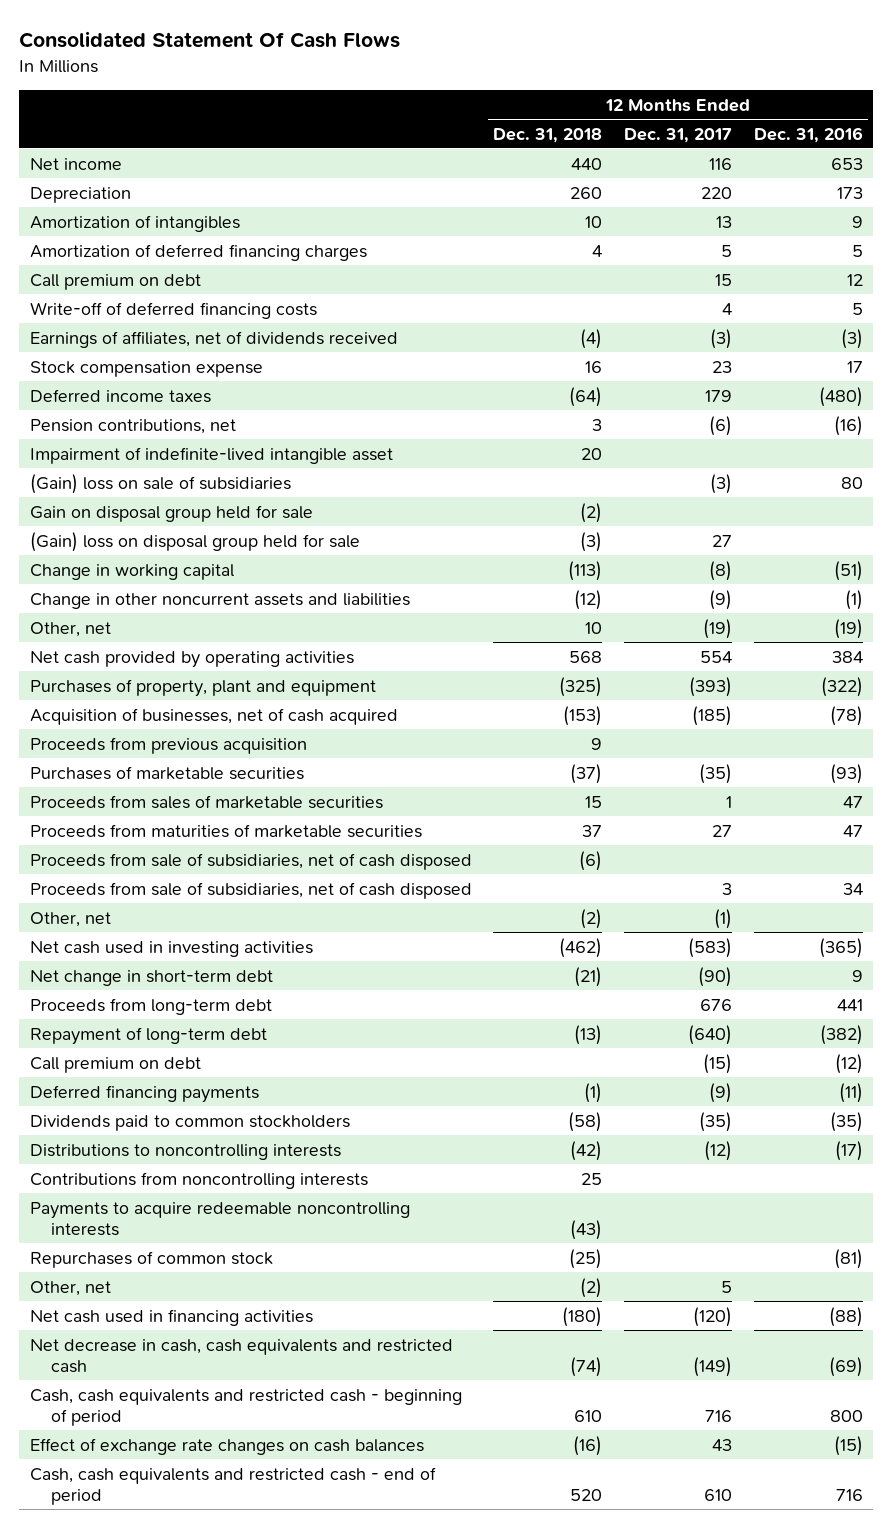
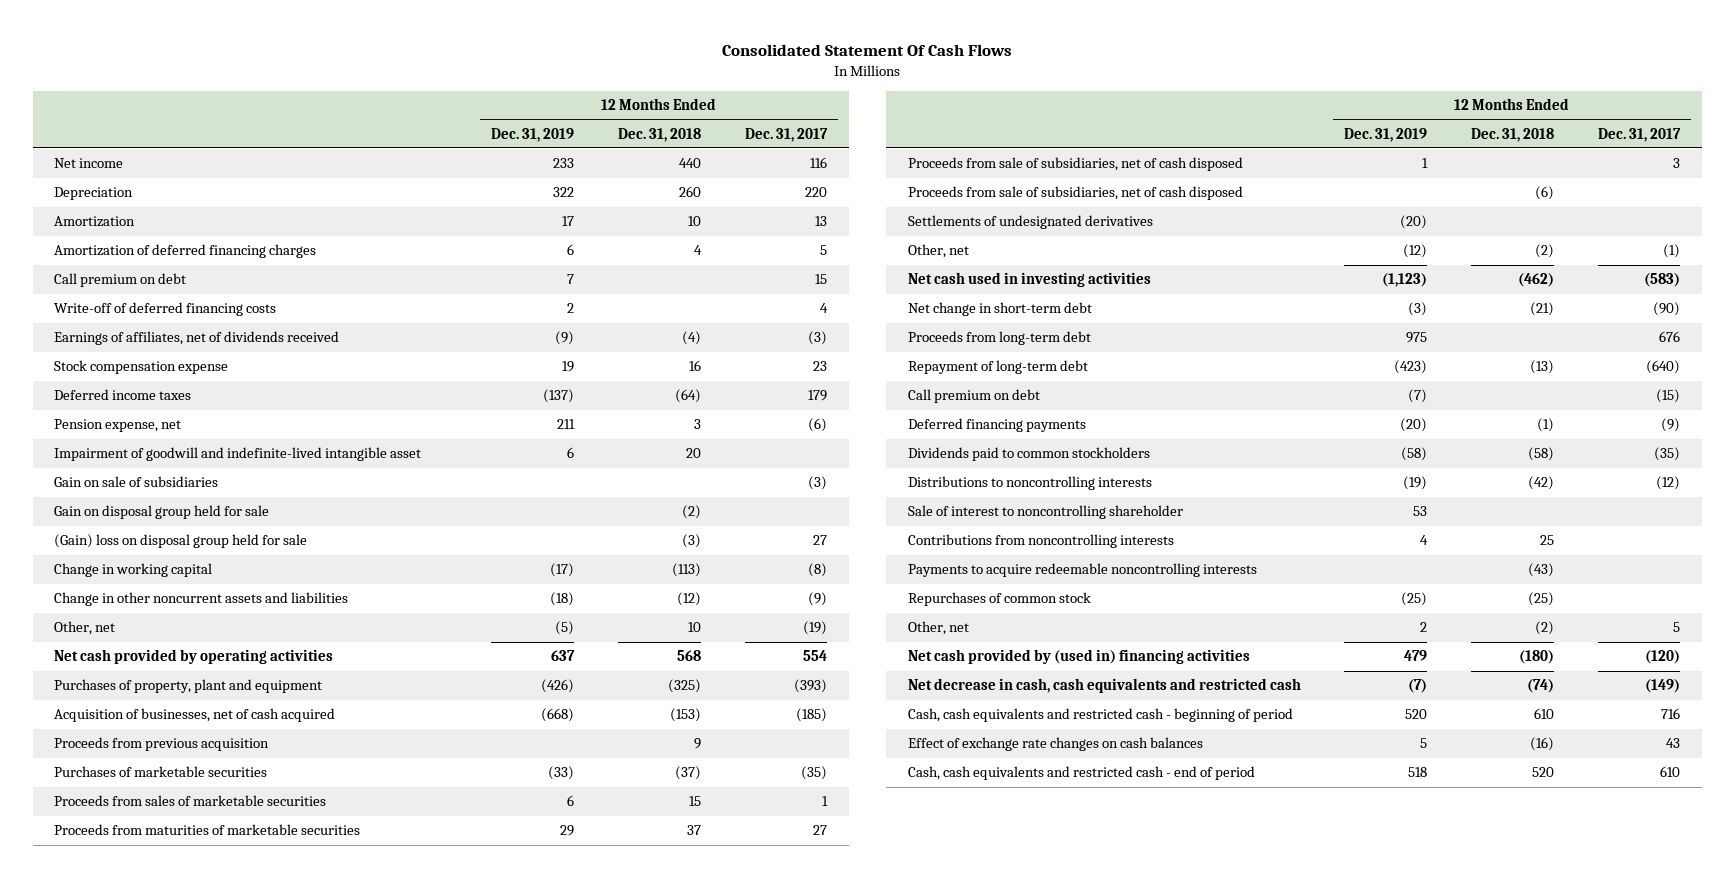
[753,126,863,143] Dec. 31, 2016 -> none
none -> [491,127,575,142] Dec. 31, 2019
[29,214,240,232] Amortization of intangibles -> [54,216,136,228] Amortization
[29,418,236,434] Pension contributions, net -> [54,419,182,433] Pension expense, net
[29,446,393,464] Impairment of indefinite-lived intangible asset -> [54,447,422,462] Impairment of goodwill and indefinite-lived intangible asset
[29,473,291,494] (Gain) loss on sale of subsidiaries -> [54,476,219,488] Gain on sale of subsidiaries
[29,852,472,870] Proceeds from sale of subsidiaries, net of cash disposed -> [907,186,1243,201] Proceeds from sale of subsidiaries, net of cash disposed
none -> [907,215,1153,230] Settlements of undesignated derivatives
none -> [907,505,1183,520] Sale of interest to noncontrolling shareholder
[29,1308,313,1326] Net cash used in financing activities -> [907,649,1250,665] Net cash provided by (used in) financing activities

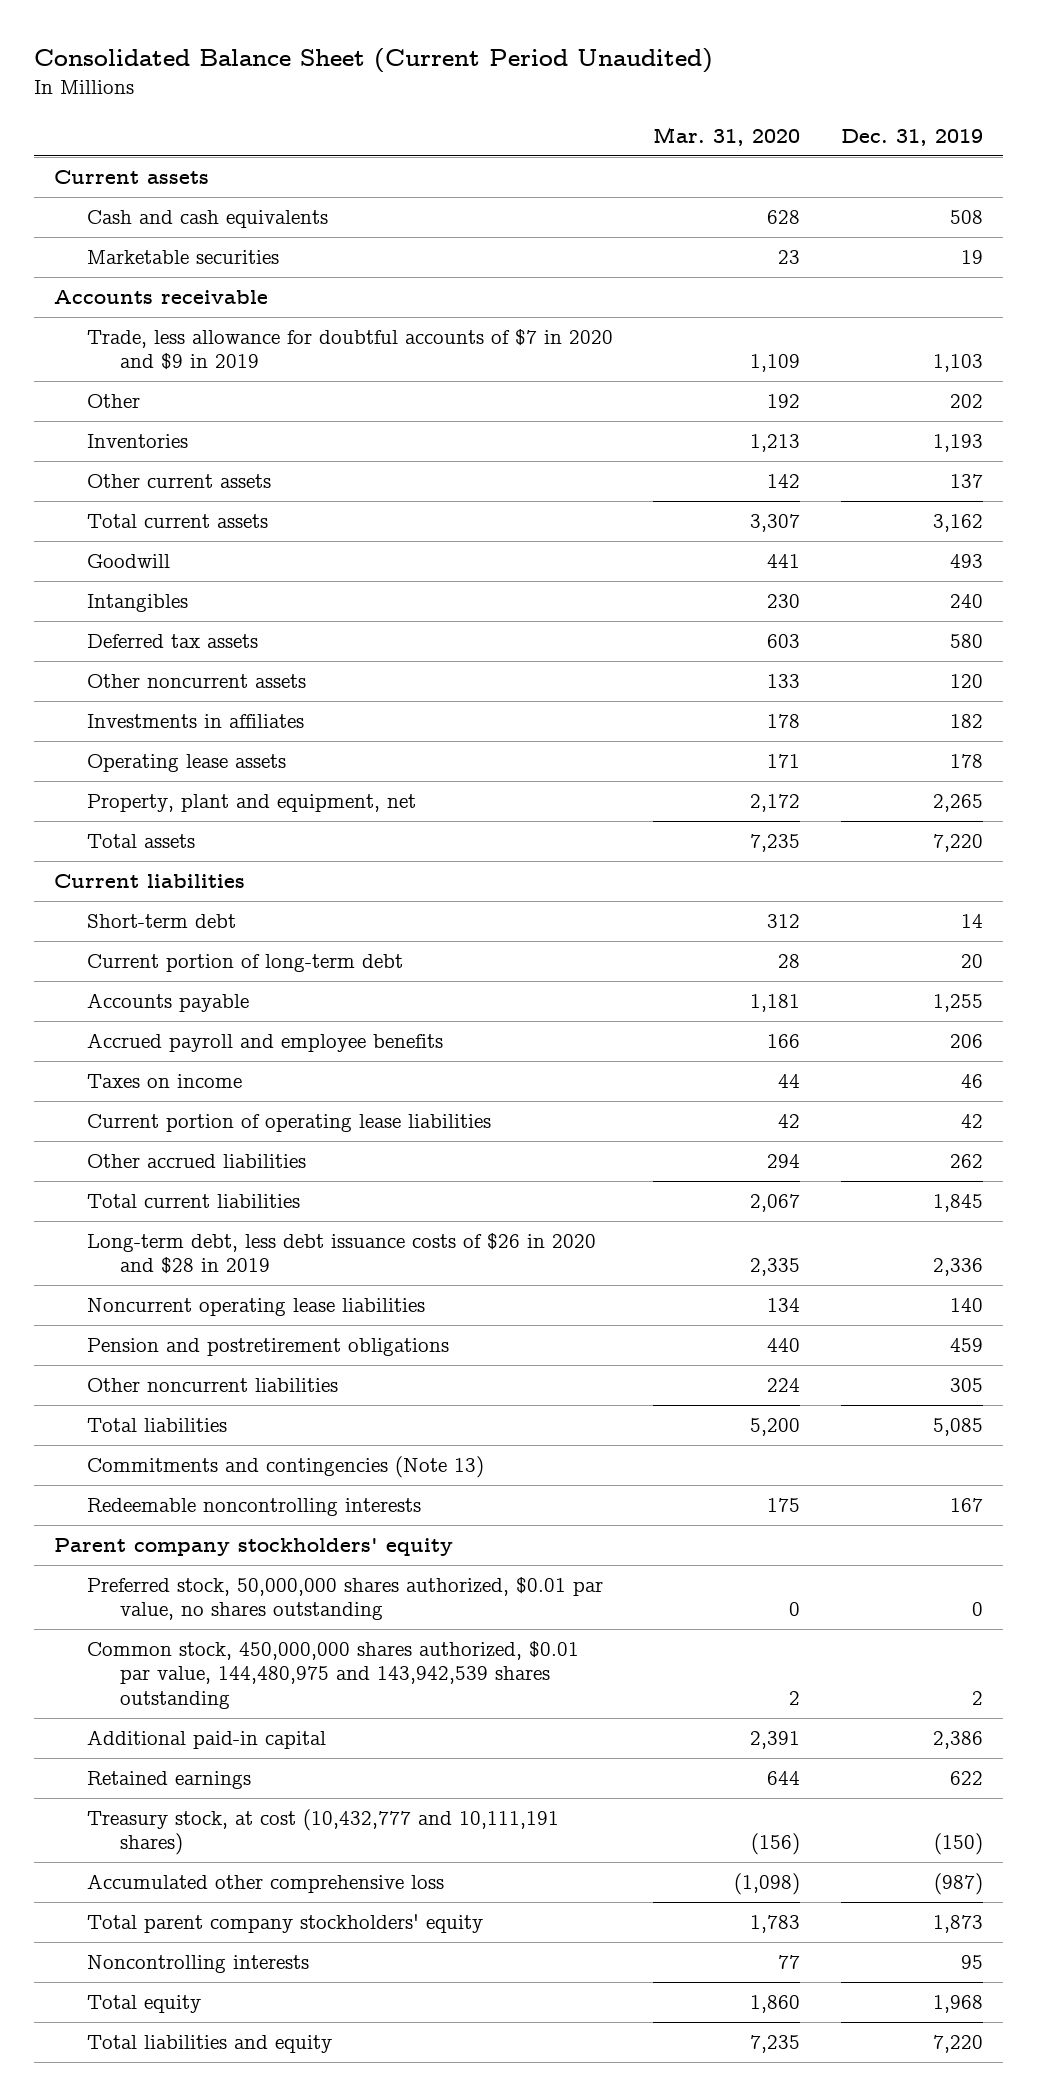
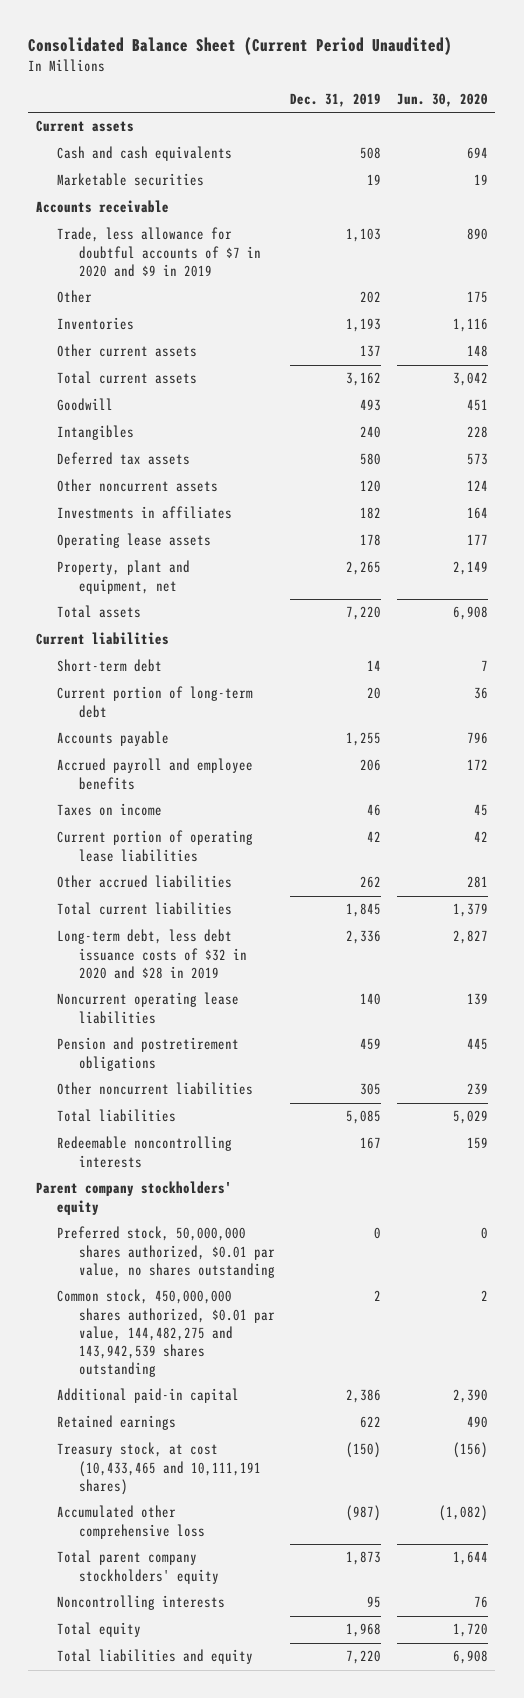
[653,126,801,146] Mar. 31, 2020 -> none
none -> [396,93,488,108] Jun. 30, 2020
[87,1233,597,1275] Long-term debt, less debt issuance costs of $26 in 2020 and $28 in 2019 -> [57,929,247,979] Long-term debt, less debt issuance costs of $32 in 2020 and $28 in 2019
[87,1456,485,1479] Commitments and contingencies (Note 13) -> none
[87,1641,580,1709] Common stock, 450,000,000 shares authorized, $0.01 par value, 144,480,975 and 143,942,539 shares outstanding -> [57,1289,275,1378] Common stock, 450,000,000 shares authorized, $0.01 par value, 144,482,275 and 143,942,539 shares outstanding
[87,1809,560,1856] Treasury stock, at cost (10,432,777 and 10,111,191 shares) -> [57,1442,261,1495] Treasury stock, at cost (10,433,465 and 10,111,191 shares)

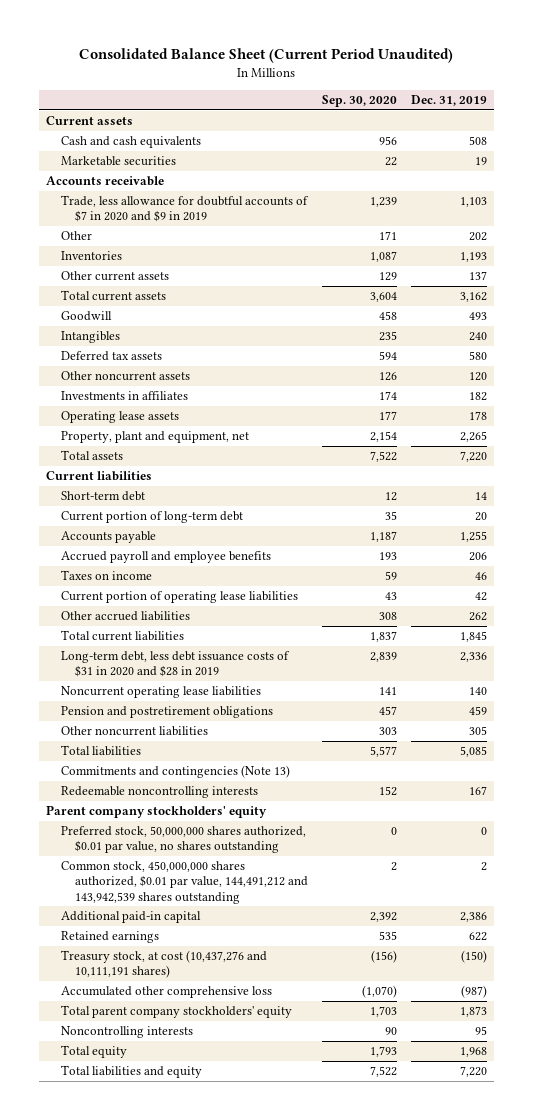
[396,93,488,108] Jun. 30, 2020 -> none
none -> [322,95,398,108] Sep. 30, 2020
[57,929,247,979] Long-term debt, less debt issuance costs of $32 in 2020 and $28 in 2019 -> [60,651,290,678] Long-term debt, less debt issuance costs of $31 in 2020 and $28 in 2019
none -> [60,765,290,779] Commitments and contingencies (Note 13)
[57,1289,275,1378] Common stock, 450,000,000 shares authorized, $0.01 par value, 144,482,275 and 143,942,539 shares outstanding -> [60,861,309,904] Common stock, 450,000,000 shares authorized, $0.01 par value, 144,491,212 and 143,942,539 shares outstanding
[57,1442,261,1495] Treasury stock, at cost (10,433,465 and 10,111,191 shares) -> [60,950,267,979] Treasury stock, at cost (10,437,276 and 10,111,191 shares)

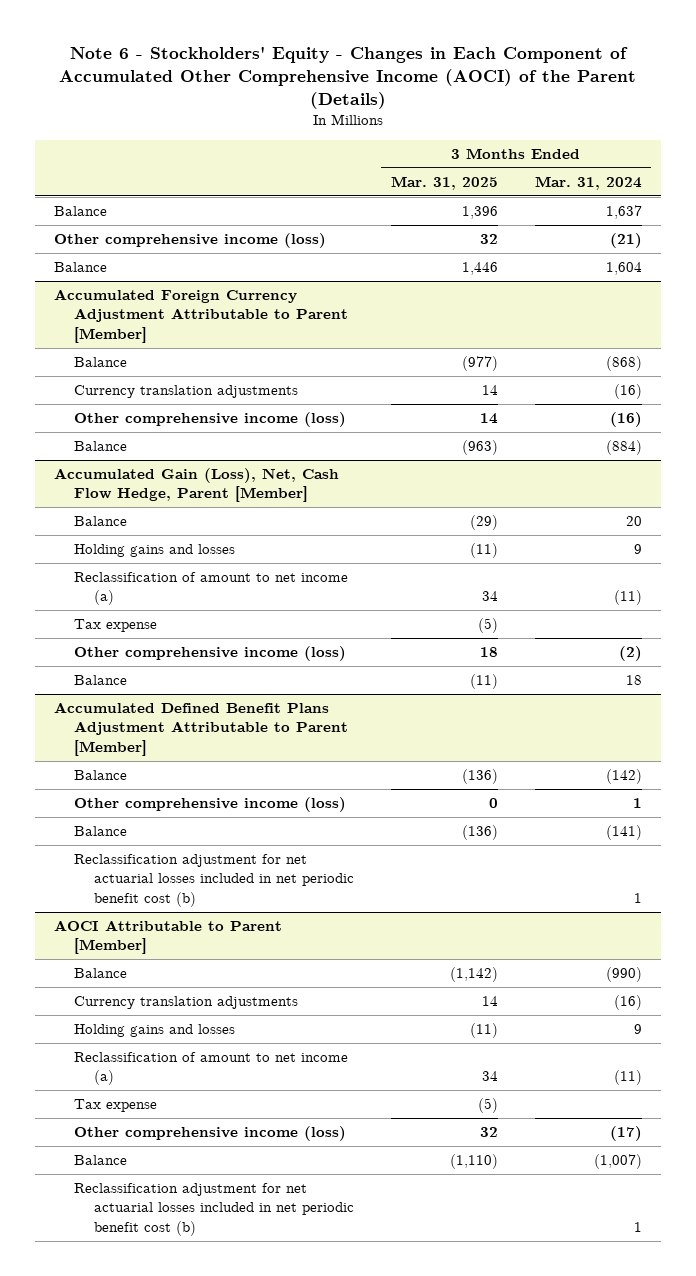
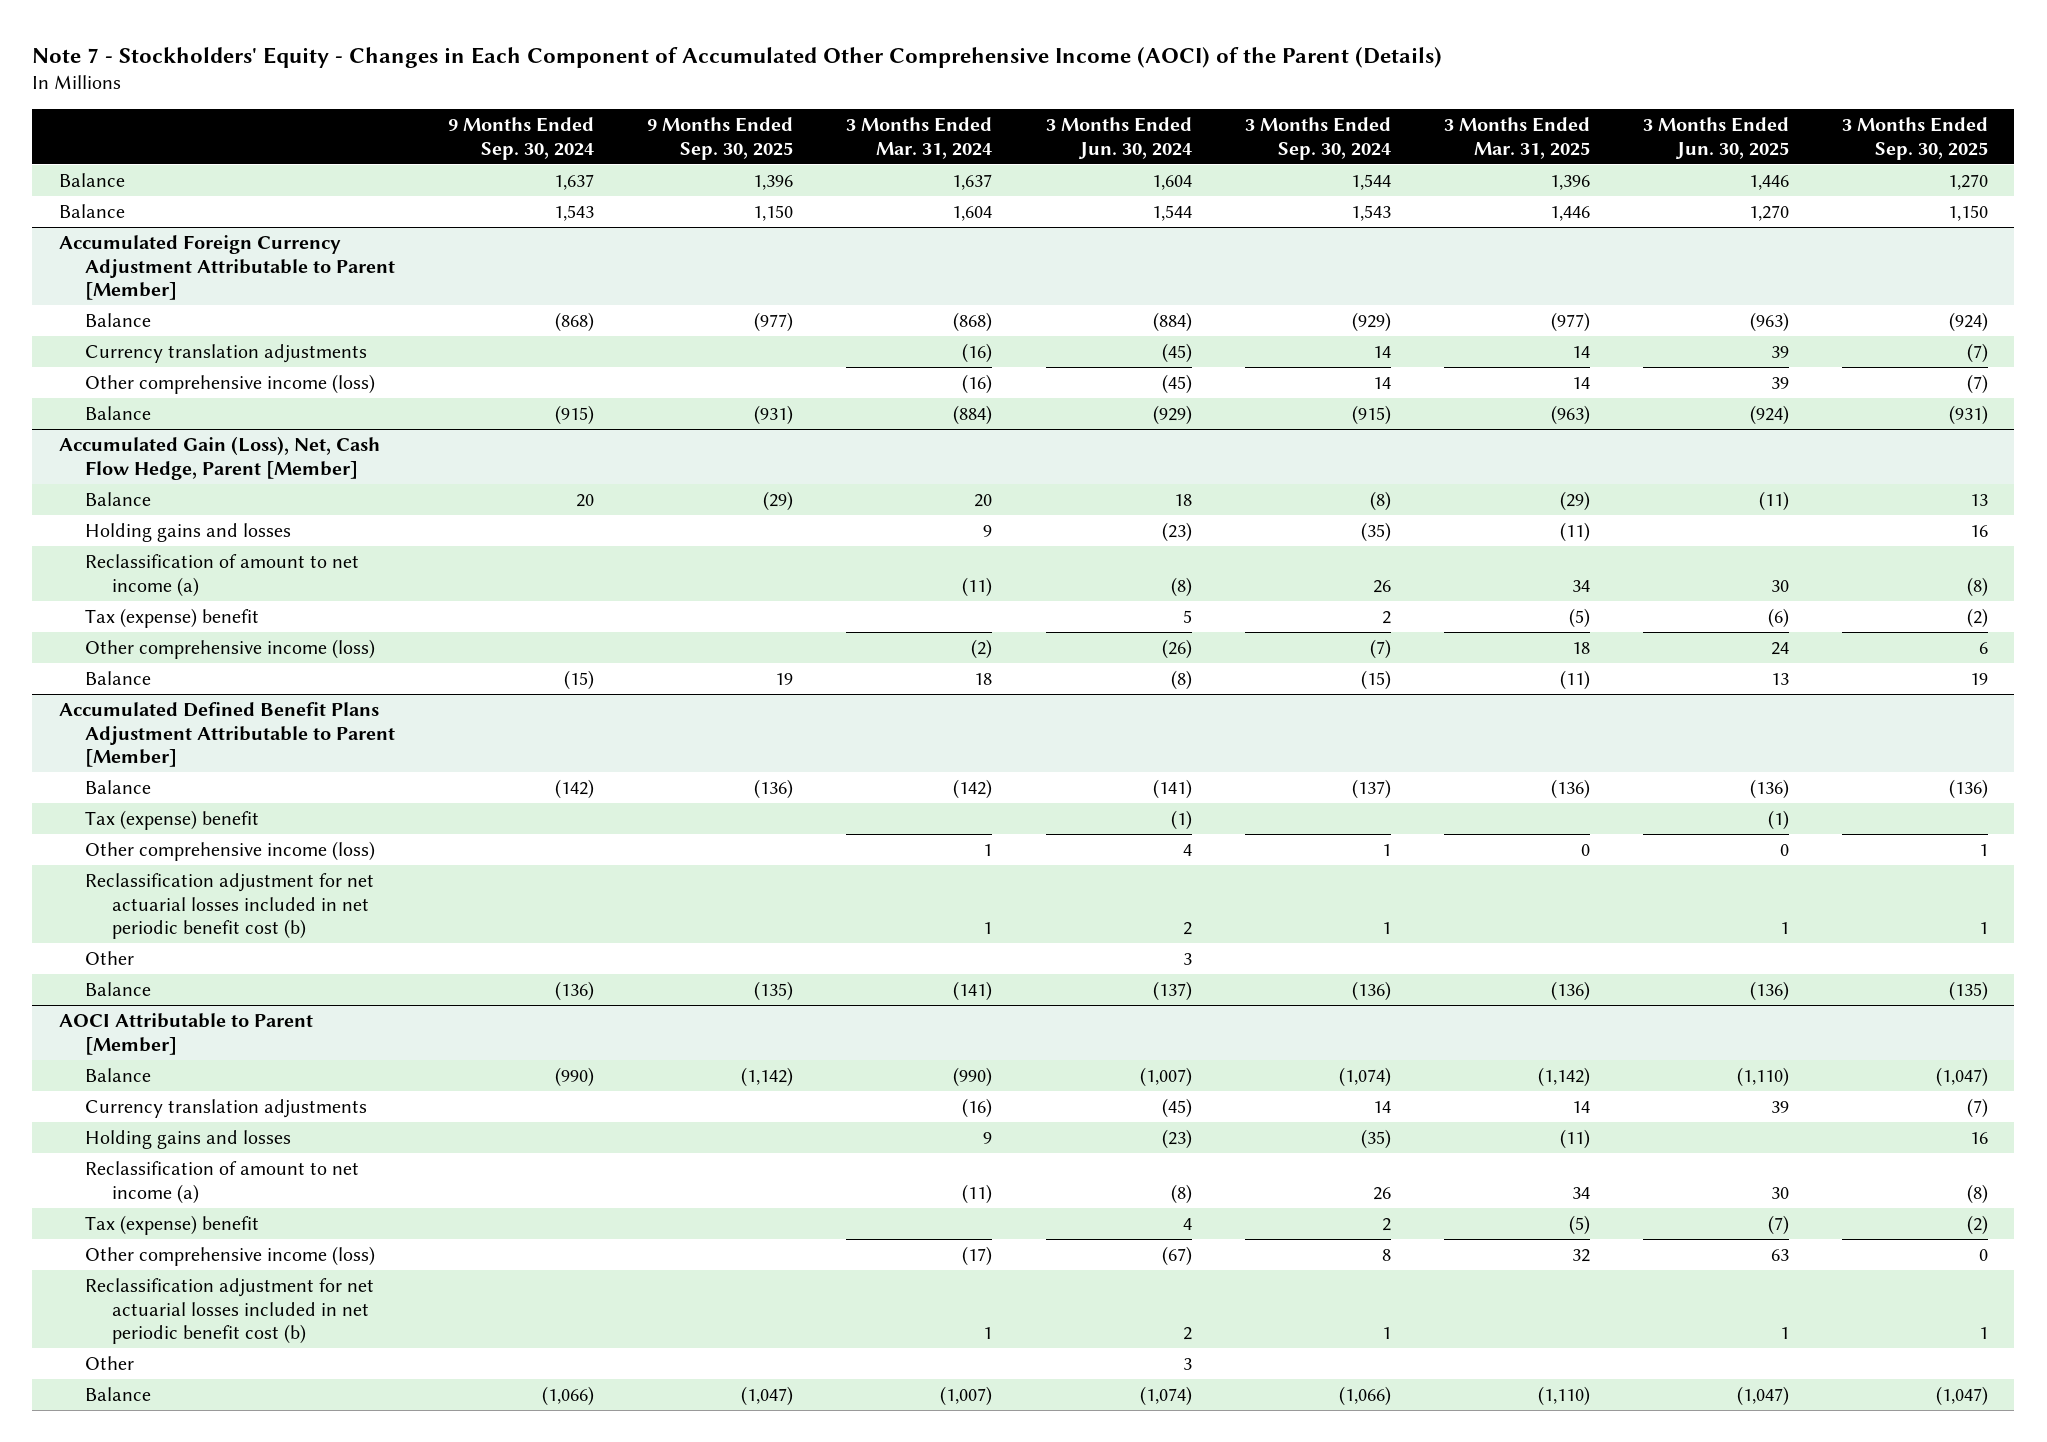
[59,45,637,109] Note 6 - Stockholders' Equity - Changes in Each Component of Accumulated Other Comprehensive Income (AOCI) of the Parent (Details) -> [32,46,1443,68] Note 7 - Stockholders' Equity - Changes in Each Component of Accumulated Other Comprehensive Income (AOCI) of the Parent (Details)
none -> [448,117,595,160] 9 Months Ended Sep. 30, 2024
none -> [647,117,794,160] 9 Months Ended Sep. 30, 2025
none -> [1045,117,1192,159] 3 Months Ended Jun. 30, 2024
none -> [1244,117,1391,160] 3 Months Ended Sep. 30, 2024
none -> [1642,117,1789,159] 3 Months Ended Jun. 30, 2025
none -> [1841,117,1988,160] 3 Months Ended Sep. 30, 2025
[54,233,327,249] Other comprehensive income (loss) -> none
[73,619,157,633] Tax expense -> [85,607,260,628] Tax (expense) benefit
none -> [85,809,260,830] Tax (expense) benefit
none -> [85,950,135,965] Other
[73,826,127,837] Balance -> [85,981,152,996] Balance
[73,1099,157,1113] Tax expense -> [85,1214,260,1235] Tax (expense) benefit
none -> [85,1355,135,1370] Other
[73,1155,127,1166] Balance -> [85,1386,152,1401] Balance

